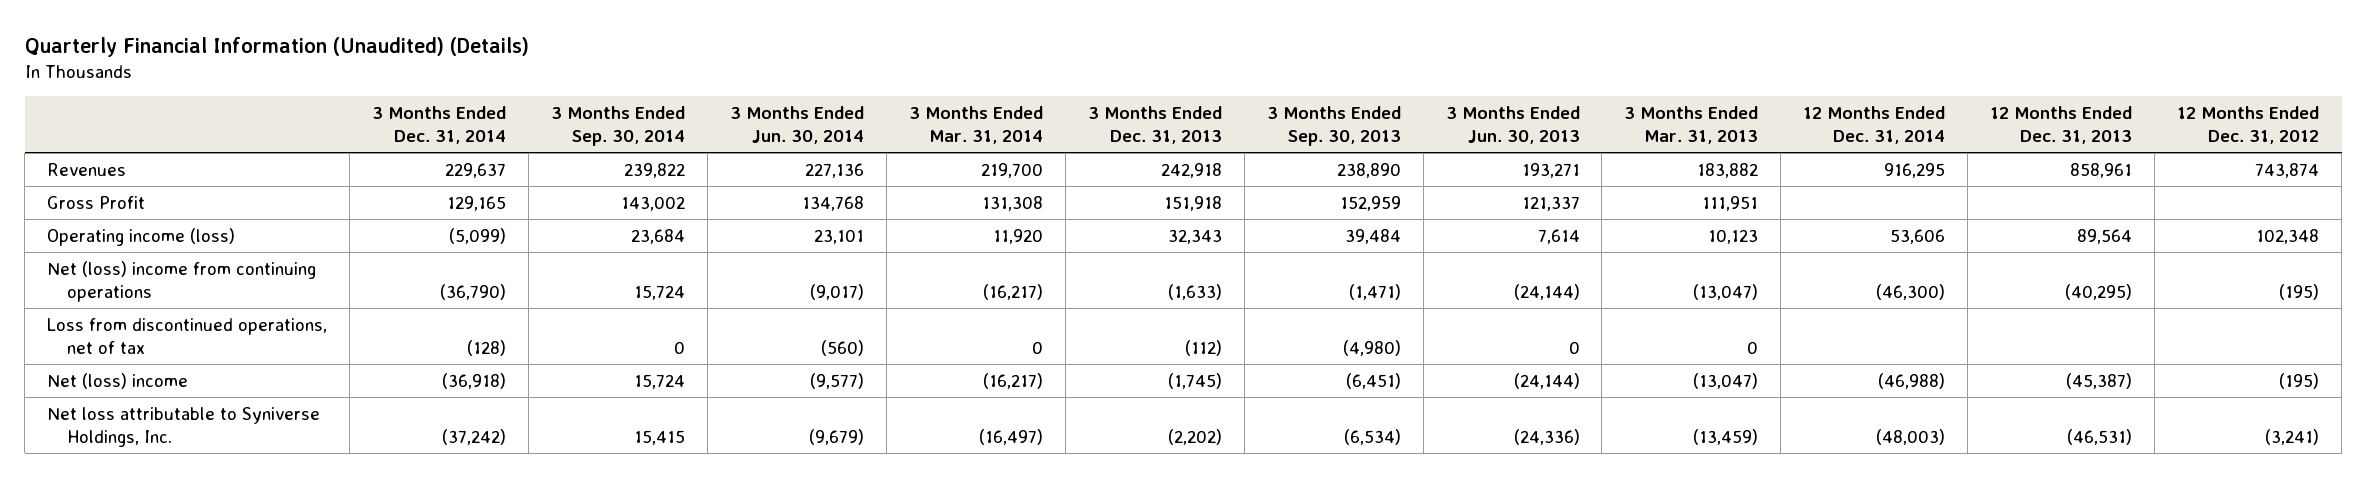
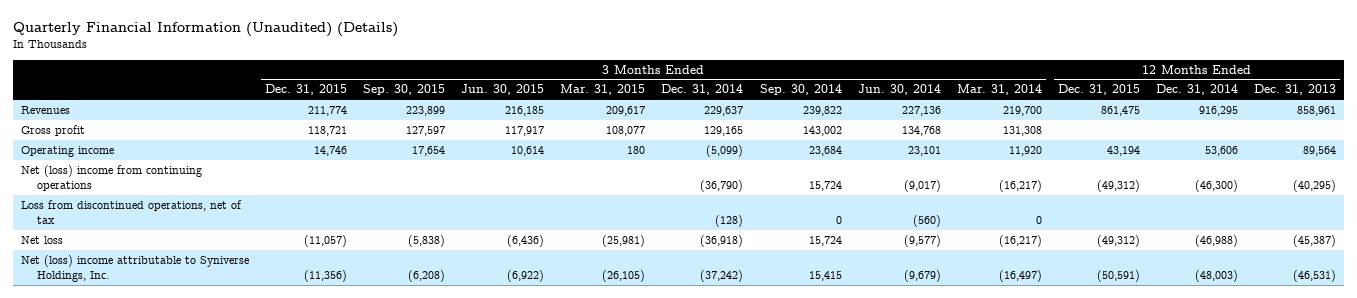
[1087,105,1222,144] 3 Months Ended Dec. 31, 2013 -> none
[1266,105,1401,146] 3 Months Ended Sep. 30, 2013 -> none
[1445,105,1580,144] 3 Months Ended Jun. 30, 2013 -> none
[1624,105,1759,144] 3 Months Ended Mar. 31, 2013 -> none
[2177,105,2320,144] 12 Months Ended Dec. 31, 2012 -> none
none -> [265,84,348,96] Dec. 31, 2015
none -> [363,84,446,96] Sep. 30, 2015
none -> [461,84,545,96] Jun. 30, 2015
none -> [560,84,646,96] Mar. 31, 2015
none -> [1057,84,1140,96] Dec. 31, 2015
[47,195,146,209] Gross Profit -> [20,124,85,136] Gross profit
[47,227,236,246] Operating income (loss) -> [20,145,114,157] Operating income
[47,372,189,389] Net (loss) income -> [20,235,63,244] Net loss
[47,406,321,447] Net loss attributable to Syniverse Holdings, Inc. -> [20,254,249,283] Net (loss) income attributable to Syniverse Holdings, Inc.

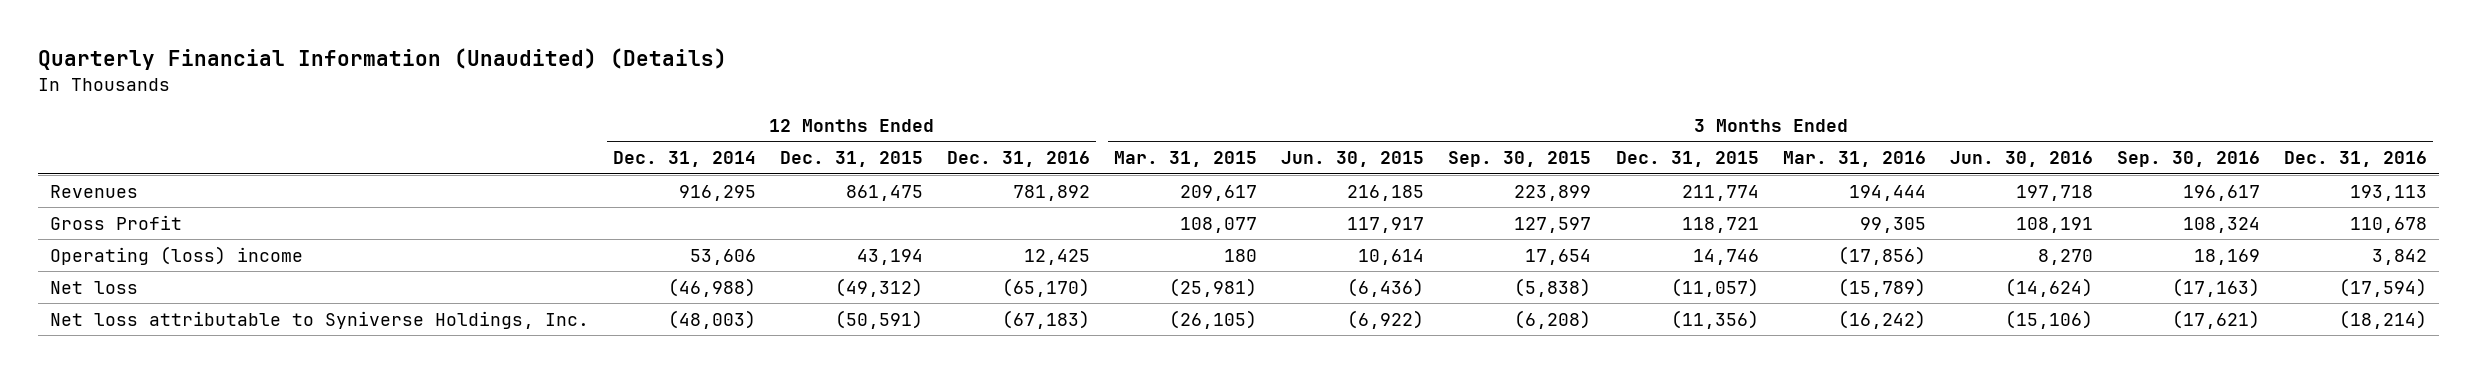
[661,84,744,96] Dec. 31, 2014 -> none
[759,84,842,96] Sep. 30, 2014 -> none
[857,84,941,96] Jun. 30, 2014 -> none
[956,84,1042,96] Mar. 31, 2014 -> none
[1254,84,1337,96] Dec. 31, 2013 -> none
none -> [947,151,1091,168] Dec. 31, 2016
none -> [1782,151,1926,168] Mar. 31, 2016
none -> [1949,151,2093,168] Jun. 30, 2016
none -> [2116,151,2260,168] Sep. 30, 2016
none -> [2283,151,2427,168] Dec. 31, 2016
[20,164,202,192] Net (loss) income from continuing operations -> none
[20,199,242,225] Loss from discontinued operations, net of tax -> none
[20,124,85,136] Gross profit -> [50,214,183,230] Gross Profit
[20,145,114,157] Operating income -> [50,245,304,265] Operating (loss) income
[20,254,249,283] Net (loss) income attributable to Syniverse Holdings, Inc. -> [50,310,590,329] Net loss attributable to Syniverse Holdings, Inc.

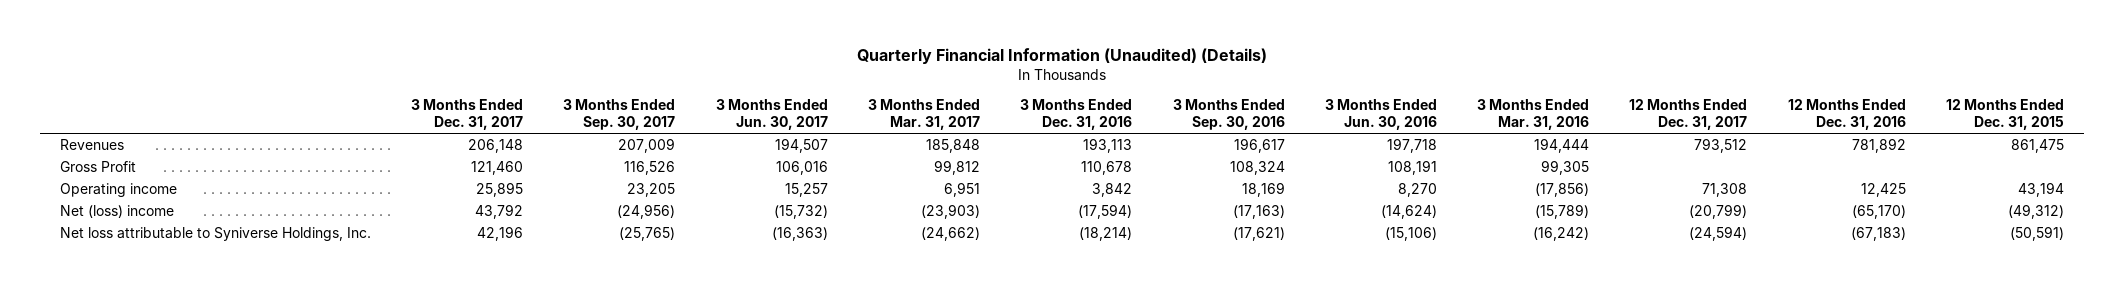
[613,151,757,168] Dec. 31, 2014 -> none
[1114,151,1258,168] Mar. 31, 2015 -> none
[1281,151,1425,168] Jun. 30, 2015 -> none
[1448,151,1592,168] Sep. 30, 2015 -> none
[1615,151,1759,168] Dec. 31, 2015 -> none
none -> [411,98,524,131] 3 Months Ended Dec. 31, 2017
none -> [563,98,676,131] 3 Months Ended Sep. 30, 2017
none -> [715,98,828,131] 3 Months Ended Jun. 30, 2017
none -> [867,98,980,131] 3 Months Ended Mar. 31, 2017
none -> [1629,98,1748,131] 12 Months Ended Dec. 31, 2017
[50,245,304,265] Operating (loss) income -> [59,183,177,198] Operating income
[50,280,139,294] Net loss -> [59,205,174,219] Net (loss) income

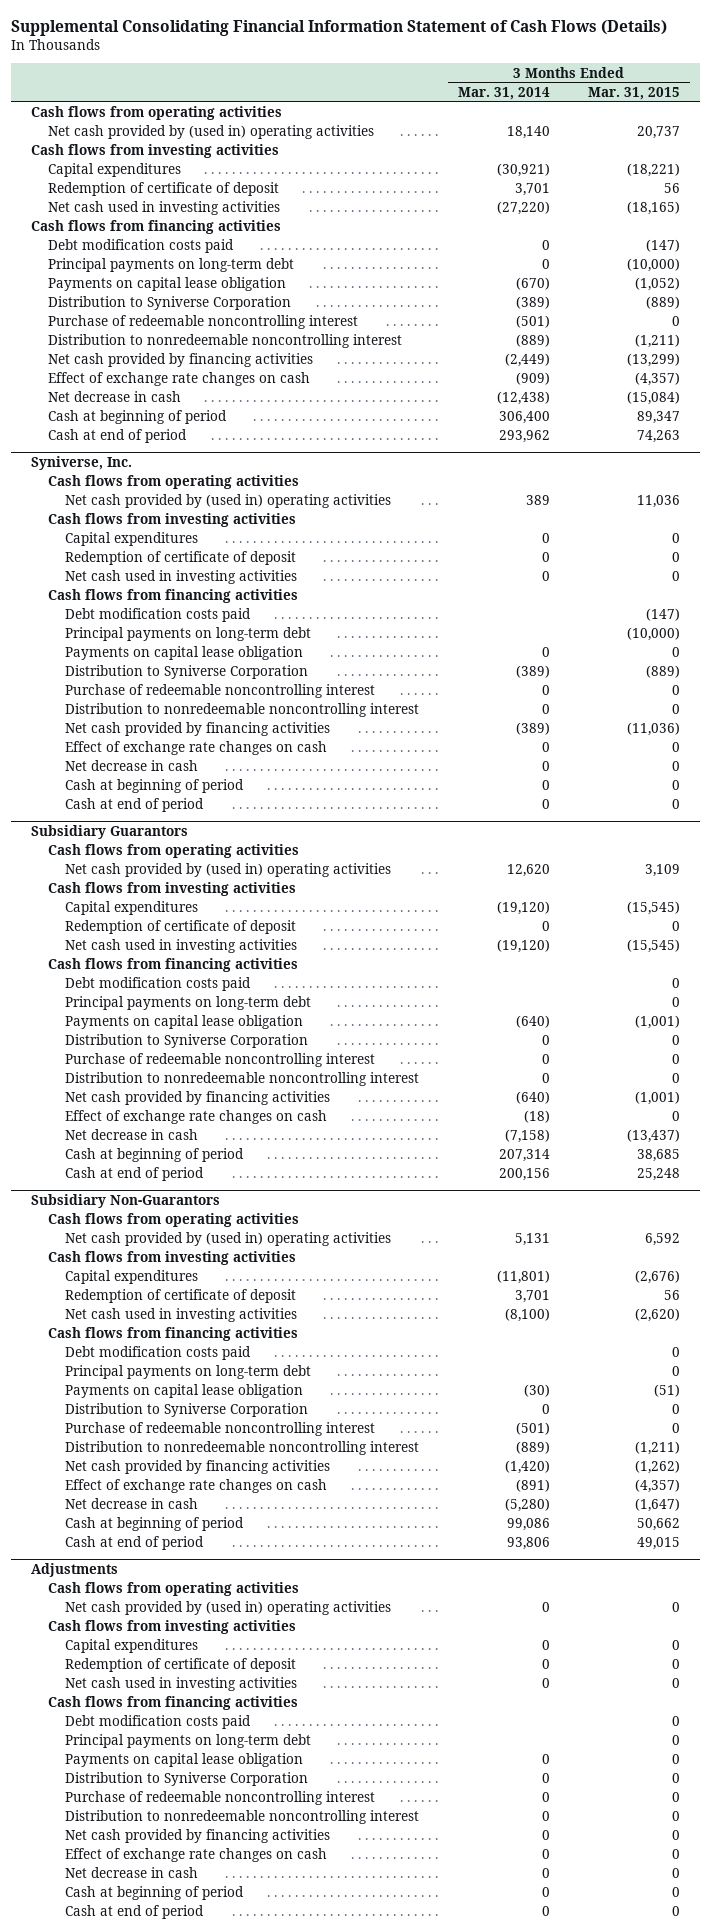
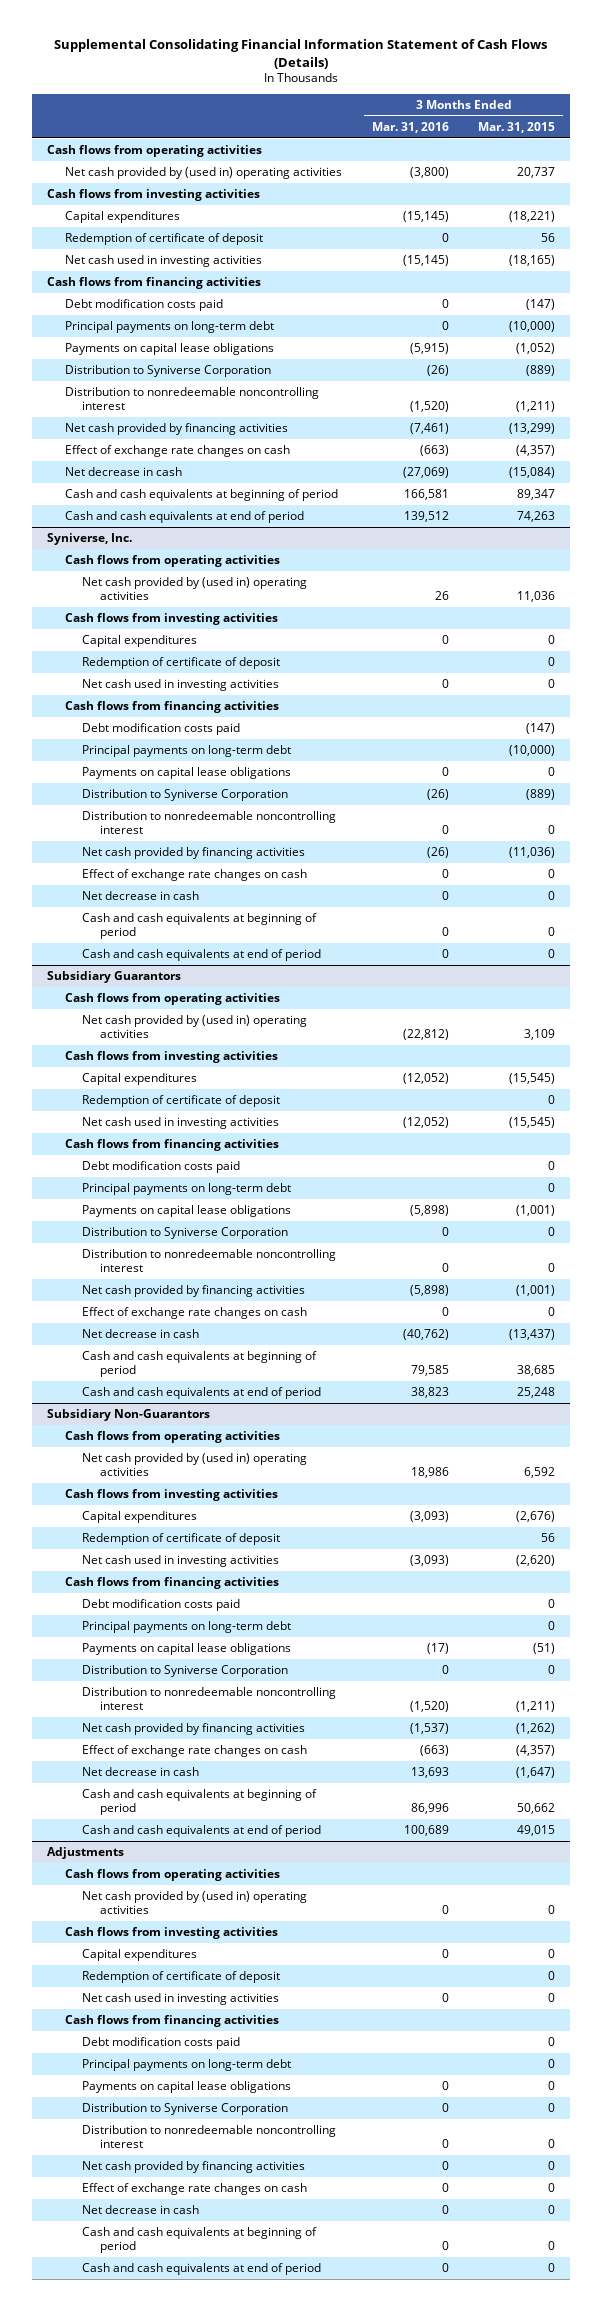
[457,86,550,100] Mar. 31, 2014 -> none
none -> [371,121,449,133] Mar. 31, 2016
[47,277,286,292] Payments on capital lease obligation -> [64,343,274,356] Payments on capital lease obligations
[47,315,358,330] Purchase of redeemable noncontrolling interest -> none
[47,410,227,425] Cash at beginning of period -> [64,489,338,502] Cash and cash equivalents at beginning of period
[47,429,187,444] Cash at end of period -> [64,511,304,524] Cash and cash equivalents at end of period
[64,646,303,661] Payments on capital lease obligation -> [82,767,292,780] Payments on capital lease obligations
[64,684,375,699] Purchase of redeemable noncontrolling interest -> none
[64,779,244,794] Cash at beginning of period -> [82,913,318,940] Cash and cash equivalents at beginning of period
[64,798,204,813] Cash at end of period -> [82,949,322,962] Cash and cash equivalents at end of period
[64,1015,303,1030] Payments on capital lease obligation -> [82,1205,292,1218] Payments on capital lease obligations
[64,1053,375,1068] Purchase of redeemable noncontrolling interest -> none
[64,1148,244,1163] Cash at beginning of period -> [82,1351,318,1378] Cash and cash equivalents at beginning of period
[64,1167,204,1182] Cash at end of period -> [82,1387,322,1400] Cash and cash equivalents at end of period
[64,1384,303,1399] Payments on capital lease obligation -> [82,1643,292,1656] Payments on capital lease obligations
[64,1422,375,1437] Purchase of redeemable noncontrolling interest -> none
[64,1517,244,1532] Cash at beginning of period -> [82,1789,318,1816] Cash and cash equivalents at beginning of period
[64,1536,204,1551] Cash at end of period -> [82,1825,322,1838] Cash and cash equivalents at end of period
[64,1753,303,1768] Payments on capital lease obligation -> [82,2081,292,2094] Payments on capital lease obligations
[64,1791,375,1806] Purchase of redeemable noncontrolling interest -> none
[64,1886,244,1901] Cash at beginning of period -> [82,2227,318,2254] Cash and cash equivalents at beginning of period
[64,1905,204,1920] Cash at end of period -> [82,2263,322,2276] Cash and cash equivalents at end of period

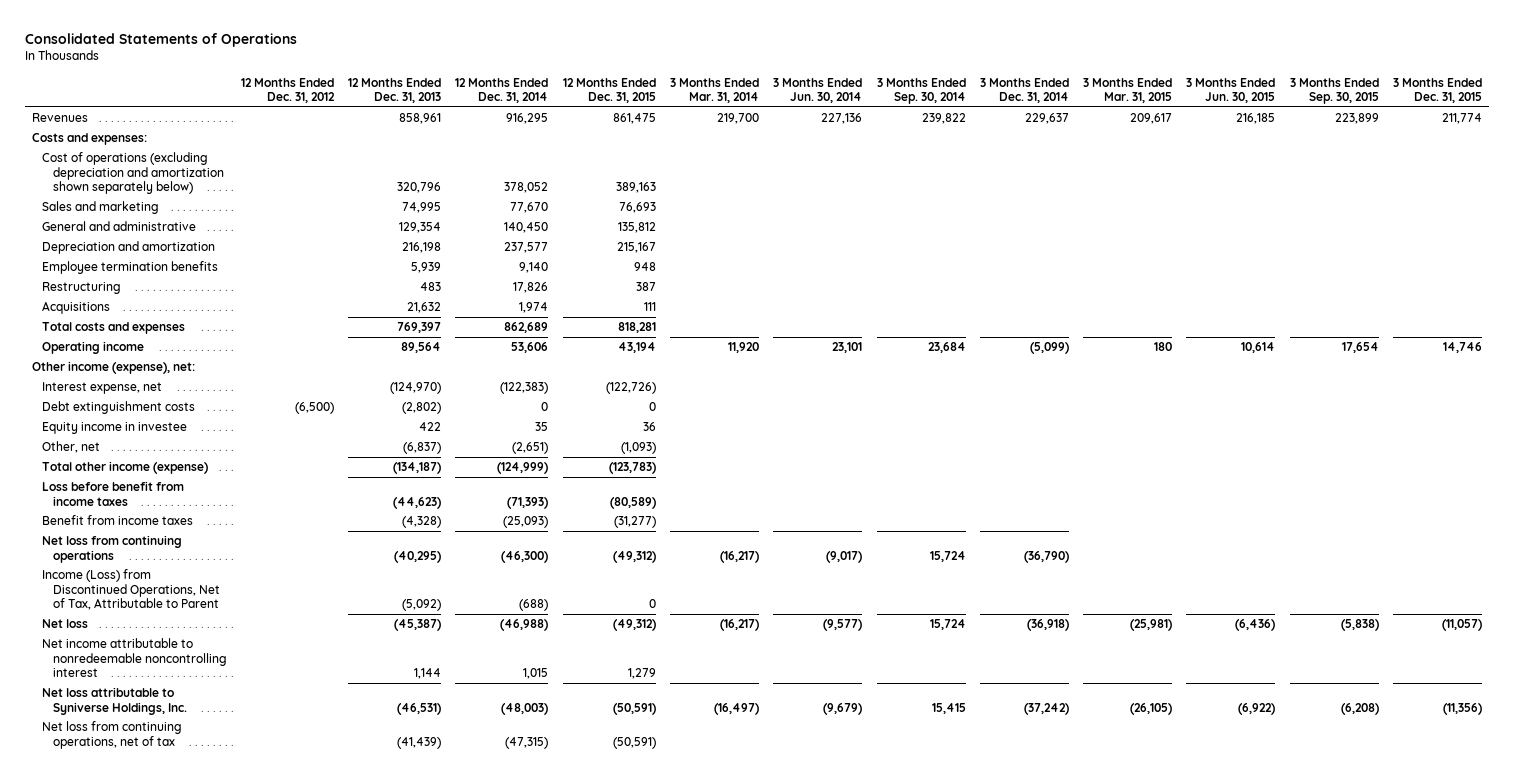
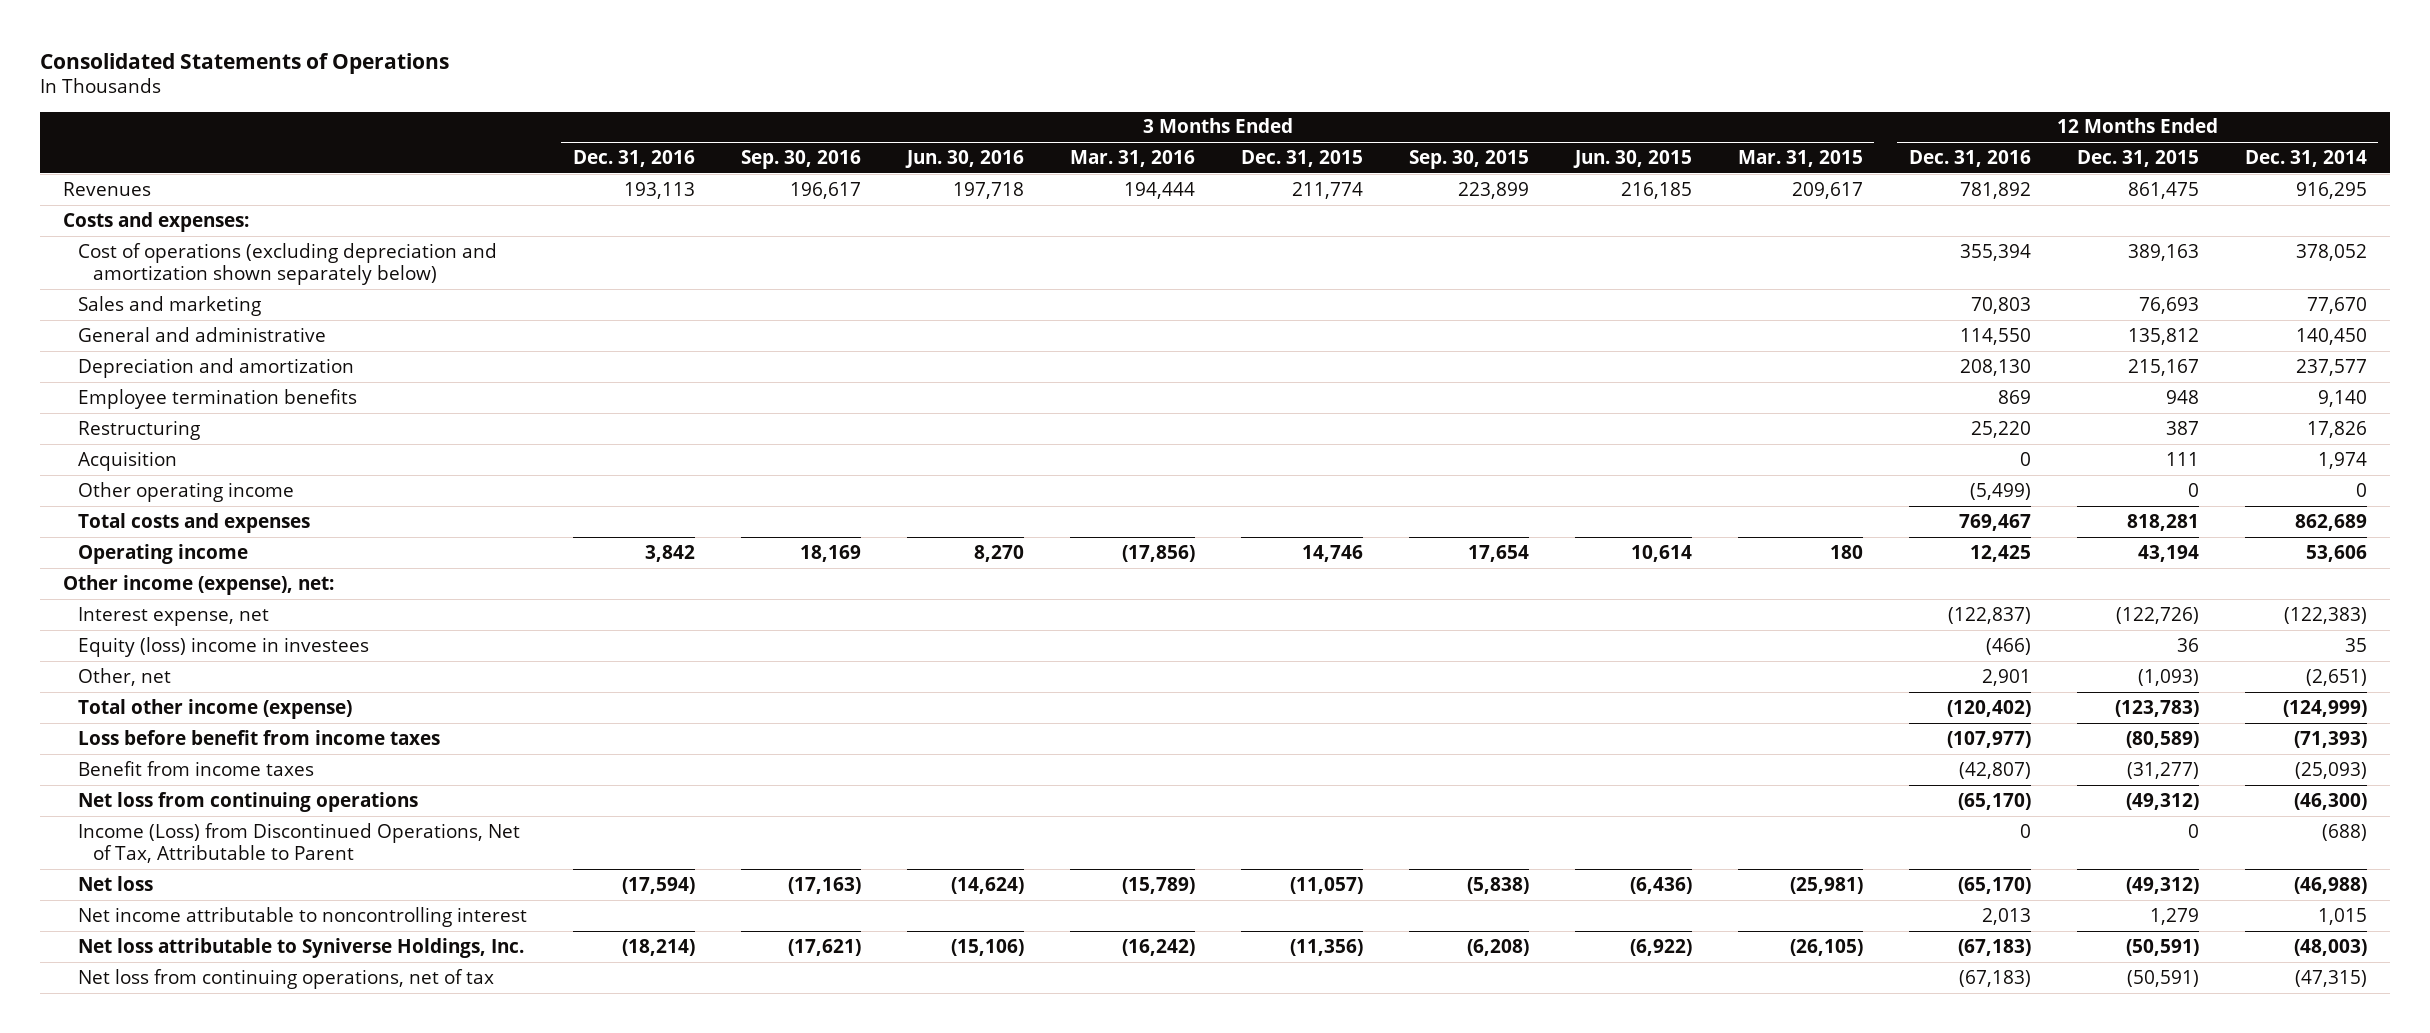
[240,77,335,104] 12 Months Ended Dec. 31, 2012 -> none
[348,77,442,104] 12 Months Ended Dec. 31, 2013 -> none
[669,77,759,104] 3 Months Ended Mar. 31, 2014 -> none
[773,77,863,104] 3 Months Ended Jun. 30, 2014 -> none
[876,77,966,105] 3 Months Ended Sep. 30, 2014 -> none
[979,77,1069,104] 3 Months Ended Dec. 31, 2014 -> none
none -> [572,150,695,168] Dec. 31, 2016
none -> [740,150,861,170] Sep. 30, 2016
none -> [904,150,1024,169] Jun. 30, 2016
none -> [1069,150,1195,168] Mar. 31, 2016
none -> [1908,150,2031,168] Dec. 31, 2016
[42,301,111,315] Acquisitions -> [77,450,177,471] Acquisition
none -> [77,481,294,502] Other operating income
[42,401,196,415] Debt extinguishment costs -> none
[42,422,188,435] Equity income in investee -> [77,636,369,657] Equity (loss) income in investees
[42,638,227,678] Net income attributable to nonredeemable noncontrolling interest -> [77,906,527,927] Net income attributable to noncontrolling interest

